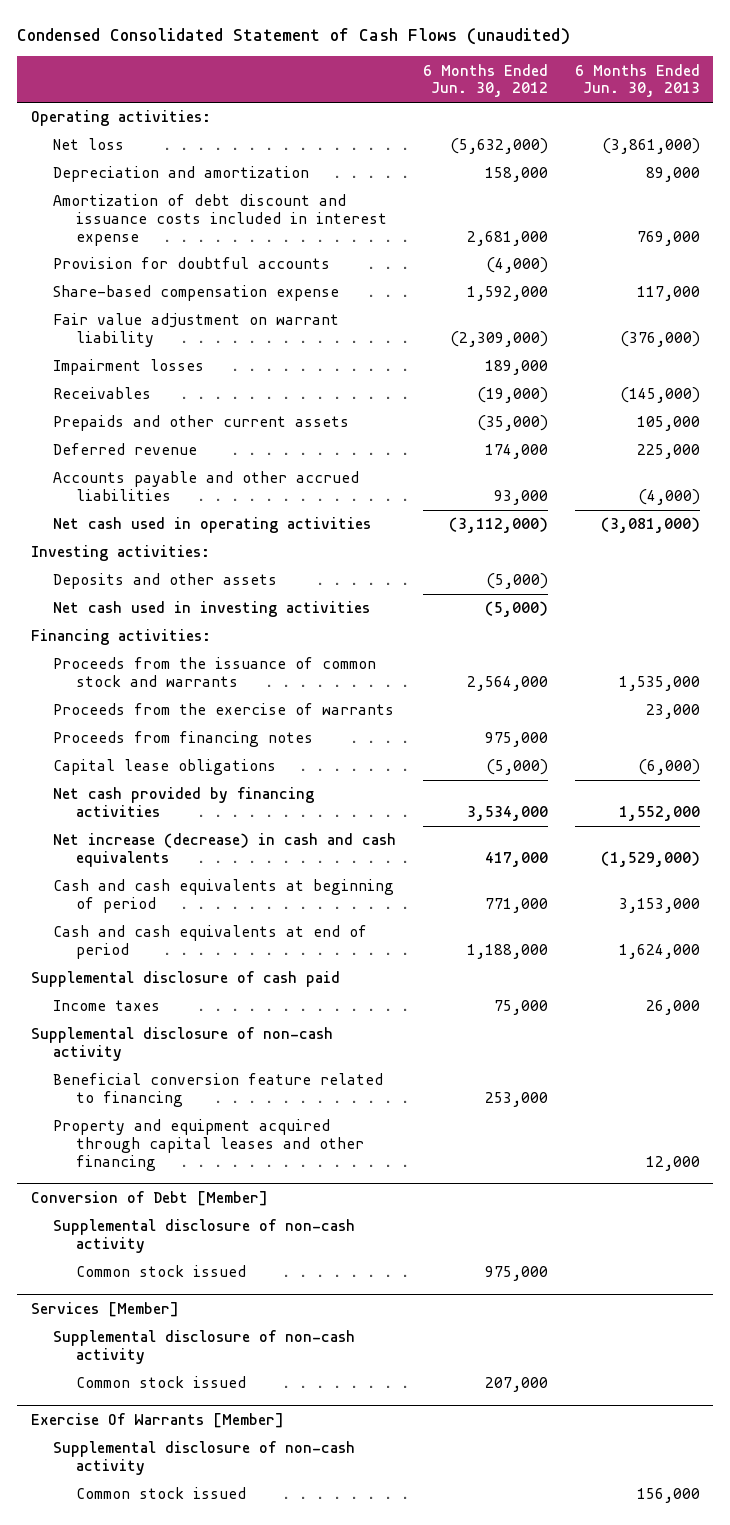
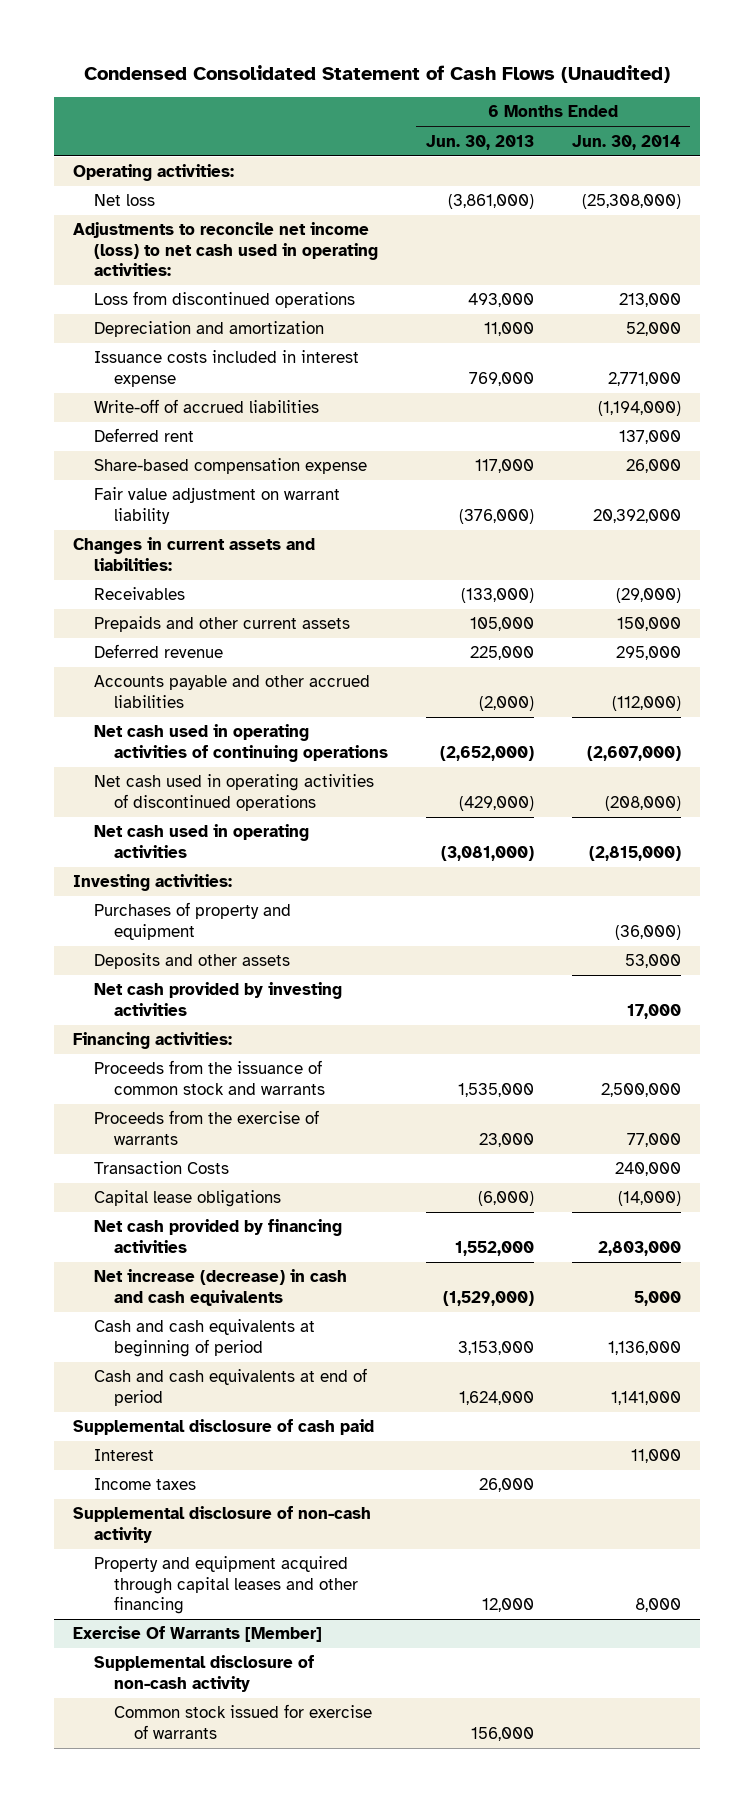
[17,27,571,45] Condensed Consolidated Statement of Cash Flows (unaudited) -> [83,65,670,84] Condensed Consolidated Statement of Cash Flows (Unaudited)
[422,63,548,98] 6 Months Ended Jun. 30, 2012 -> none
none -> [571,134,681,150] Jun. 30, 2014
[53,257,331,270] Provision for doubtful accounts -> none
none -> [73,222,378,276] Adjustments to reconcile net income (loss) to net cash used in operating activities:
none -> [93,291,355,309] Loss from discontinued operations
[645,167,700,183] 89,000 -> [483,322,534,337] 11,000
[53,194,387,246] Amortization of debt discount and issuance costs included in interest expense -> [93,350,359,387] Issuance costs included in interest expense
none -> [93,399,319,414] Write-off of accrued liabilities
none -> [93,428,194,443] Deferred rent
[53,359,205,376] Impairment losses -> none
none -> [73,537,316,571] Changes in current assets and liabilities:
[619,387,700,404] (145,000) -> [460,588,534,604] (133,000)
[637,489,700,506] (4,000) -> [478,695,534,711] (2,000)
none -> [93,724,388,762] Net cash used in operating activities of continuing operations
none -> [93,774,374,811] Net cash used in operating activities of discontinued operations
none -> [93,902,291,940] Purchases of property and equipment
[53,601,371,618] Net cash used in investing activities -> [93,982,342,1016] Net cash provided by investing activities
[53,731,314,748] Proceeds from financing notes -> none
none -> [93,1161,229,1175] Transaction Costs
none -> [93,1449,154,1462] Interest
[53,1073,384,1108] Beneficial conversion feature related to financing -> none
[30,1191,268,1207] Conversion of Debt [Member] -> none
[53,1219,356,1254] Supplemental disclosure of non-cash activity -> none
[75,1265,246,1278] Common stock issued -> none
[30,1302,179,1318] Services [Member] -> none
[53,1330,356,1365] Supplemental disclosure of non-cash activity -> none
[75,1376,246,1389] Common stock issued -> none
[75,1487,246,1500] Common stock issued -> [113,1704,372,1739] Common stock issued for exercise of warrants

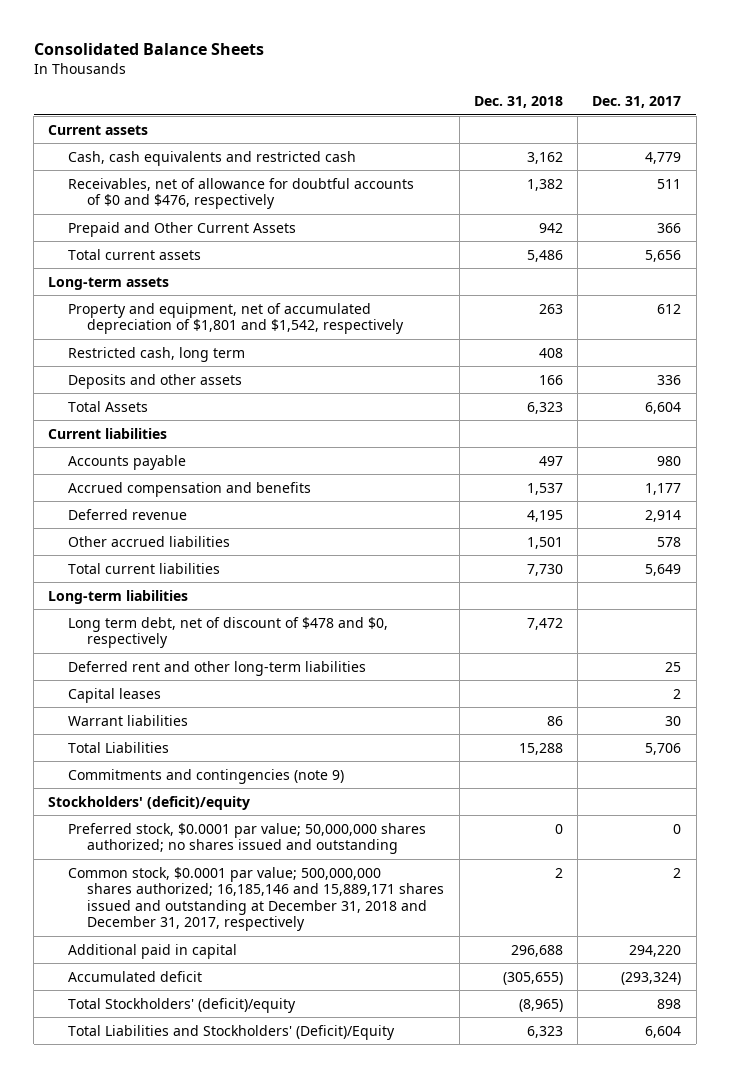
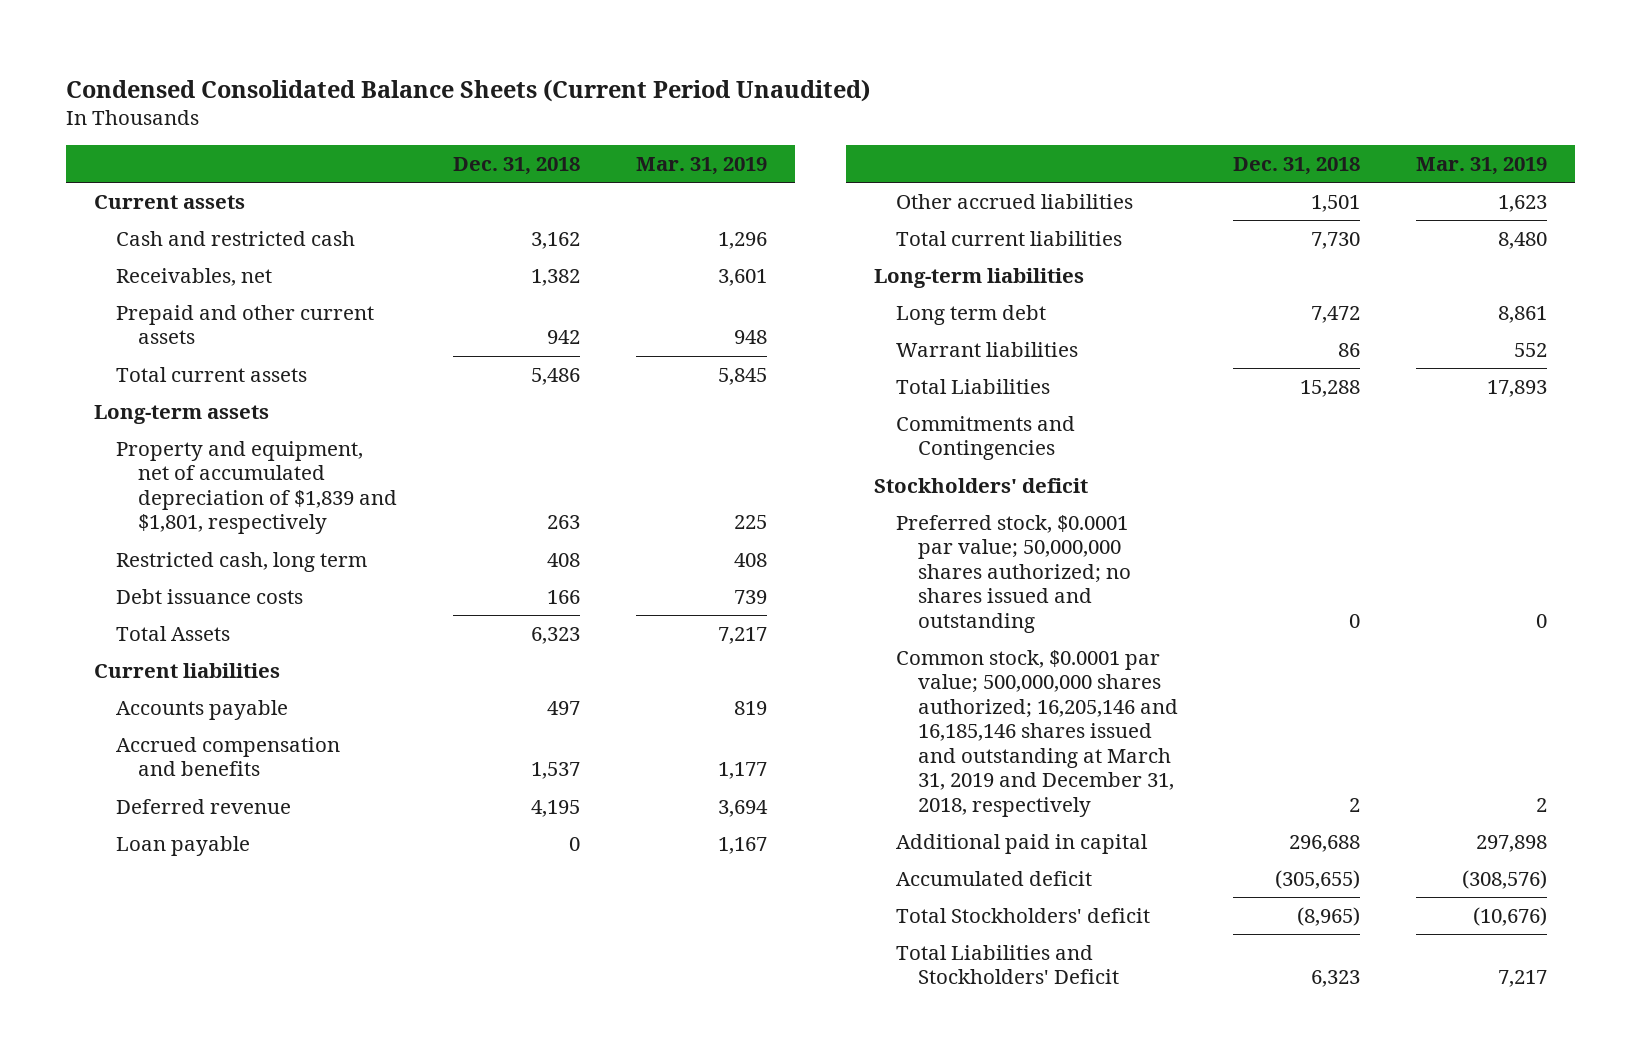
[33,43,264,56] Consolidated Balance Sheets -> [65,78,870,102] Condensed Consolidated Balance Sheets (Current Period Unaudited)
[592,96,682,109] Dec. 31, 2017 -> none
none -> [636,157,768,176] Mar. 31, 2019
[67,150,356,166] Cash, cash equivalents and restricted cash -> [115,230,355,246] Cash and restricted cash
[67,177,414,210] Receivables, net of allowance for doubtful accounts of $0 and $476, respectively -> [115,267,272,286] Receivables, net
[67,221,296,237] Prepaid and Other Current Assets -> [115,304,374,345] Prepaid and other current assets
[67,302,405,335] Property and equipment, net of accumulated depreciation of $1,801 and $1,542, respectively -> [115,440,397,535] Property and equipment, net of accumulated depreciation of $1,839 and $1,801, respectively
[67,373,242,389] Deposits and other assets -> [115,588,303,604] Debt issuance costs
none -> [115,835,250,856] Loan payable
[67,660,366,676] Deferred rent and other long-term liabilities -> none
[67,687,161,703] Capital leases -> none
[67,616,388,649] Long term debt, net of discount of $478 and $0, respectively -> [895,304,1046,325] Long term debt
[67,768,344,784] Commitments and contingencies (note 9) -> [895,415,1075,461] Commitments and Contingencies
[48,795,251,810] Stockholders' (deficit)/equity -> [873,477,1088,493] Stockholders' deficit
[67,866,445,932] Common stock, $0.0001 par value; 500,000,000 shares authorized; 16,185,146 and 15,889,171 shares issued and outstanding at December 31, 2018 and December 31, 2017, respectively -> [895,649,1178,817] Common stock, $0.0001 par value; 500,000,000 shares authorized; 16,205,146 and 16,185,146 shares issued and outstanding at March 31, 2019 and December 31, 2018, respectively
[67,997,296,1013] Total Stockholders' (deficit)/equity -> [895,907,1150,923] Total Stockholders' deficit
[67,1024,395,1040] Total Liabilities and Stockholders' (Deficit)/Equity -> [895,944,1119,985] Total Liabilities and Stockholders' Deficit

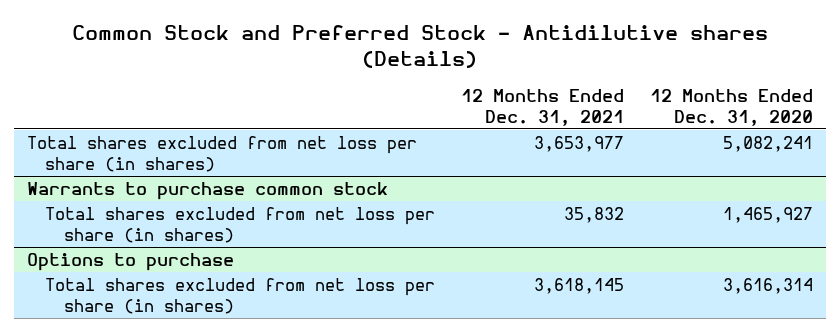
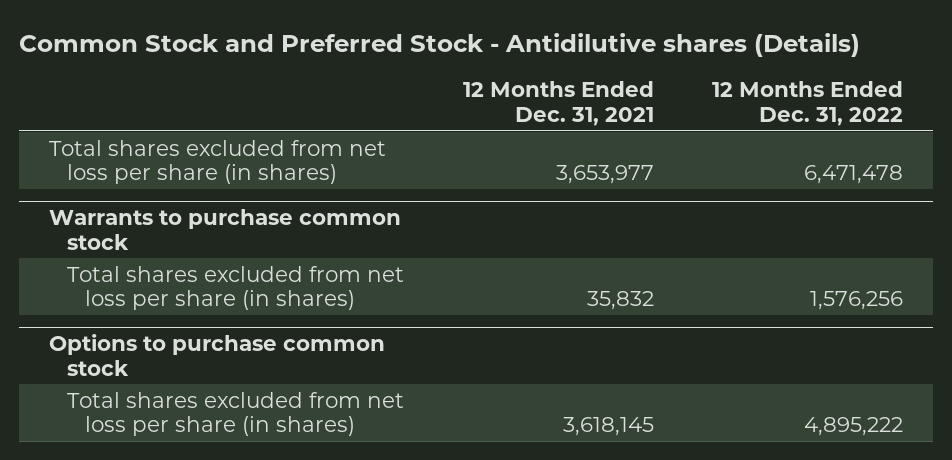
[649,89,813,126] 12 Months Ended Dec. 31, 2020 -> none
none -> [712,81,904,127] 12 Months Ended Dec. 31, 2022
[27,252,235,271] Options to purchase -> [48,333,385,376] Options to purchase common stock

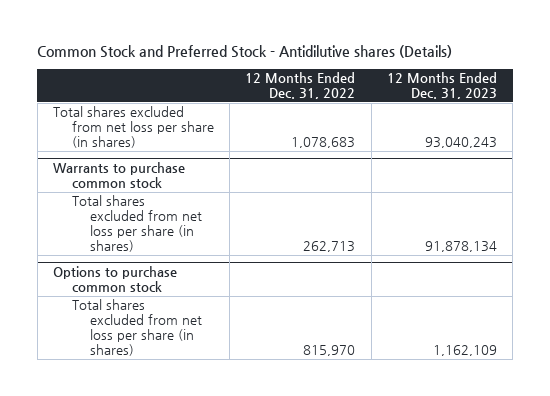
[462,81,654,127] 12 Months Ended Dec. 31, 2021 -> none
none -> [386,72,497,99] 12 Months Ended Dec. 31, 2023
[804,165,904,185] 6,471,478 -> [291,137,356,149] 1,078,683
[810,291,904,311] 1,576,256 -> [303,241,356,253] 262,713
[804,417,904,437] 4,895,222 -> [303,345,356,357] 815,970

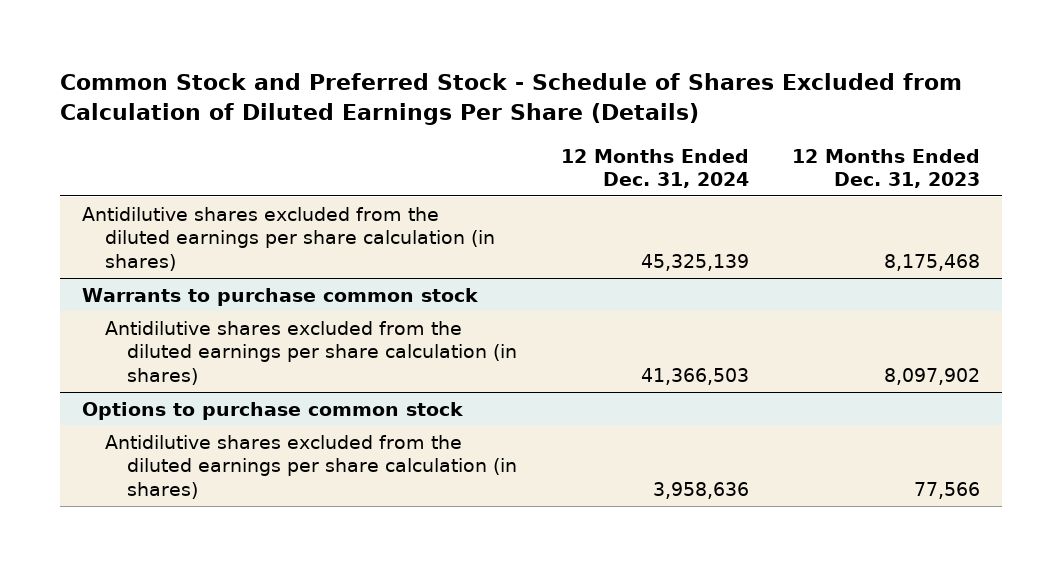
[37,45,453,59] Common Stock and Preferred Stock - Antidilutive shares (Details) -> [60,72,963,125] Common Stock and Preferred Stock - Schedule of Shares Excluded from Calculation of Diluted Earnings Per Share (Details)
[245,72,356,99] 12 Months Ended Dec. 31, 2022 -> none
none -> [560,148,749,189] 12 Months Ended Dec. 31, 2024
[52,106,214,149] Total shares excluded from net loss per share (in shares) -> [81,206,495,272] Antidilutive shares excluded from the diluted earnings per share calculation (in shares)
[424,137,497,149] 93,040,243 -> [884,254,981,272] 8,175,468
[71,195,203,253] Total shares excluded from net loss per share (in shares) -> [104,320,518,386] Antidilutive shares excluded from the diluted earnings per share calculation (in shares)
[424,241,497,253] 91,878,134 -> [884,368,981,386] 8,097,902
[71,299,203,357] Total shares excluded from net loss per share (in shares) -> [104,434,518,500] Antidilutive shares excluded from the diluted earnings per share calculation (in shares)
[432,345,497,357] 1,162,109 -> [914,482,981,500] 77,566

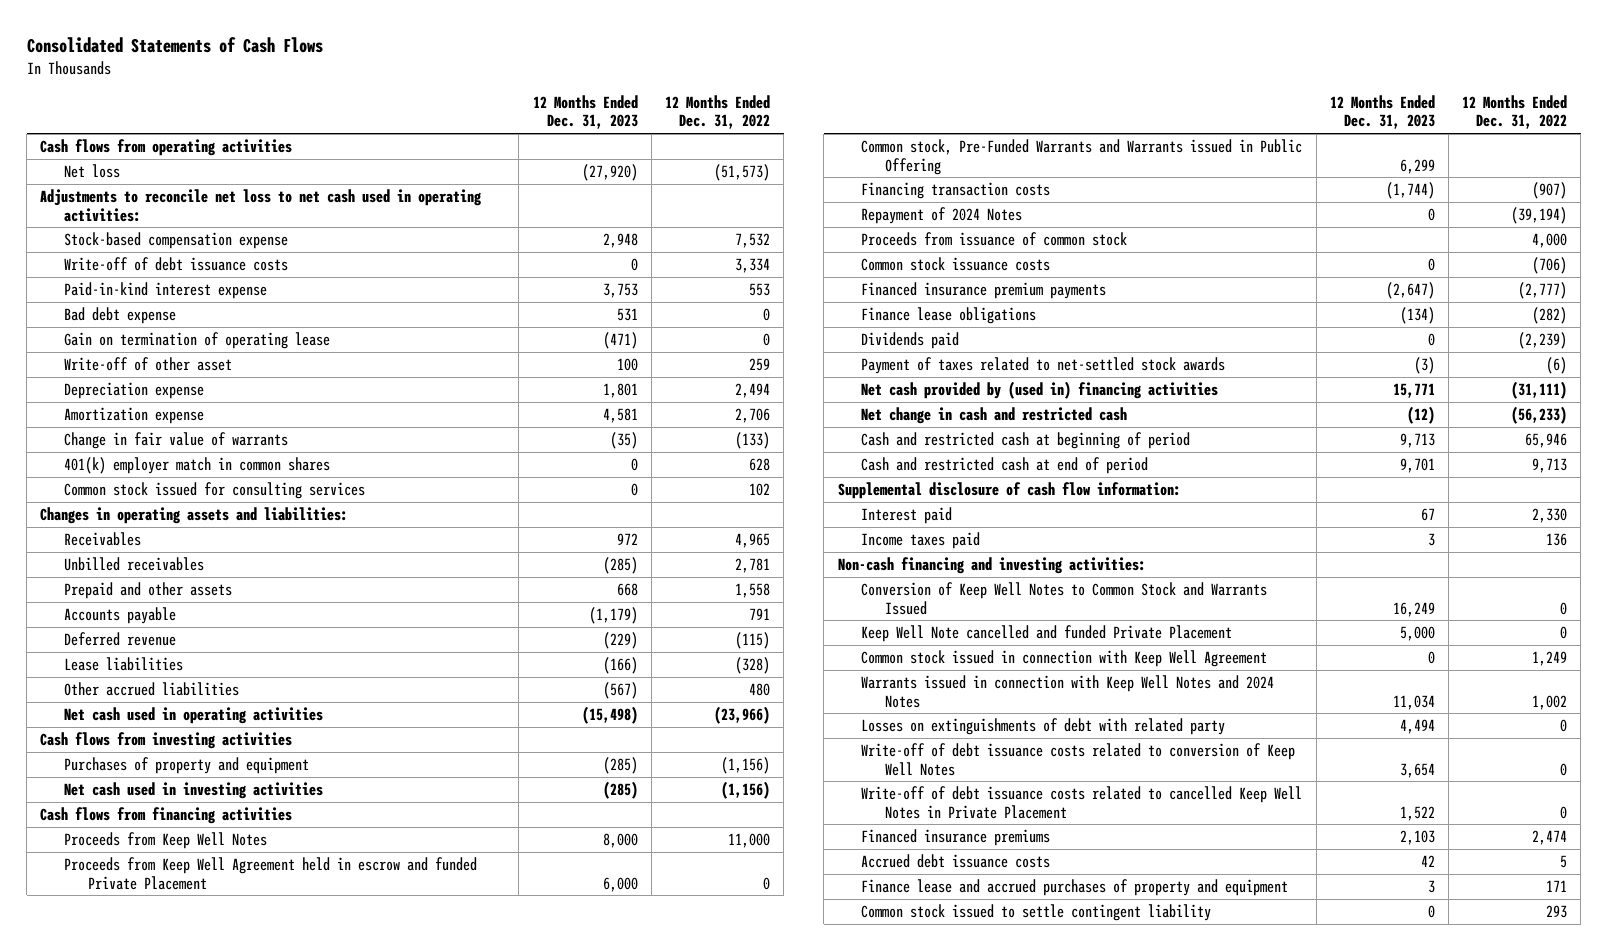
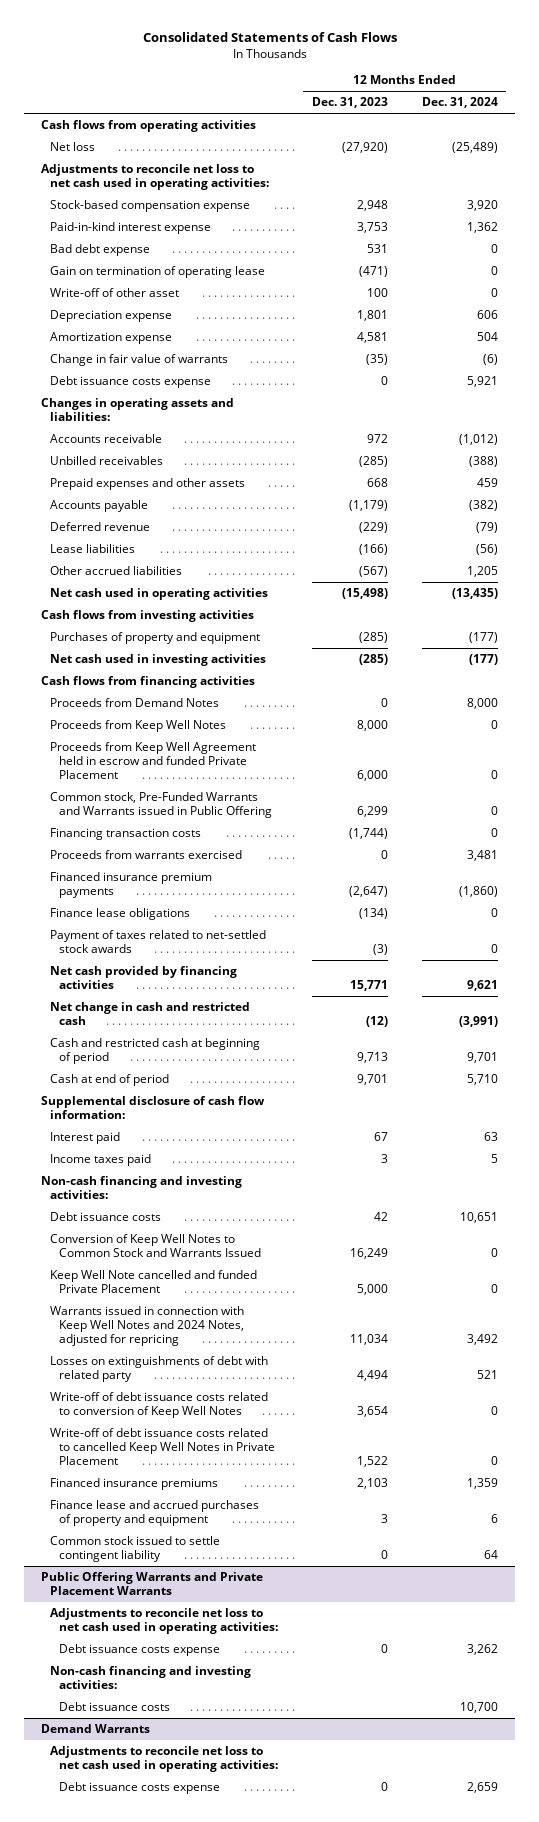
[664,94,770,130] 12 Months Ended Dec. 31, 2022 -> none
none -> [421,97,498,109] Dec. 31, 2024
[64,256,289,271] Write-off of debt issuance costs -> none
[64,456,331,474] 401(k) employer match in common shares -> none
[64,481,366,499] Common stock issued for consulting services -> none
none -> [50,376,212,389] Debt issuance costs expense
[64,531,142,546] Receivables -> [50,434,163,444] Accounts receivable
[64,581,233,599] Prepaid and other assets -> [50,478,246,491] Prepaid expenses and other assets
none -> [50,698,220,708] Proceeds from Demand Notes
[861,206,1023,224] Repayment of 2024 Notes -> none
[861,231,1128,246] Proceeds from issuance of common stock -> none
[861,256,1051,271] Common stock issuance costs -> none
none -> [50,850,243,860] Proceeds from warrants exercised
[861,331,960,349] Dividends paid -> none
[861,380,1219,399] Net cash provided by (used in) financing activities -> [50,966,238,990] Net cash provided by financing activities
[861,456,1149,474] Cash and restricted cash at end of period -> [50,1074,170,1087] Cash at end of period
none -> [50,1212,162,1222] Debt issuance costs
[861,649,1268,667] Common stock issued in connection with Keep Well Agreement -> none
[861,674,1275,708] Warrants issued in connection with Keep Well Notes and 2024 Notes -> [50,1306,245,1346] Warrants issued in connection with Keep Well Notes and 2024 Notes, adjusted for repricing
[861,853,1051,868] Accrued debt issuance costs -> none
none -> [41,1572,264,1596] Public Offering Warrants and Private Placement Warrants
none -> [50,1608,278,1635] Adjustments to reconcile net loss to net cash used in operating activities:
none -> [58,1644,220,1657] Debt issuance costs expense
none -> [50,1666,252,1690] Non-cash financing and investing activities:
none -> [58,1702,170,1712] Debt issuance costs
none -> [41,1724,151,1734] Demand Warrants
none -> [50,1746,278,1773] Adjustments to reconcile net loss to net cash used in operating activities:
none -> [58,1782,220,1795] Debt issuance costs expense

